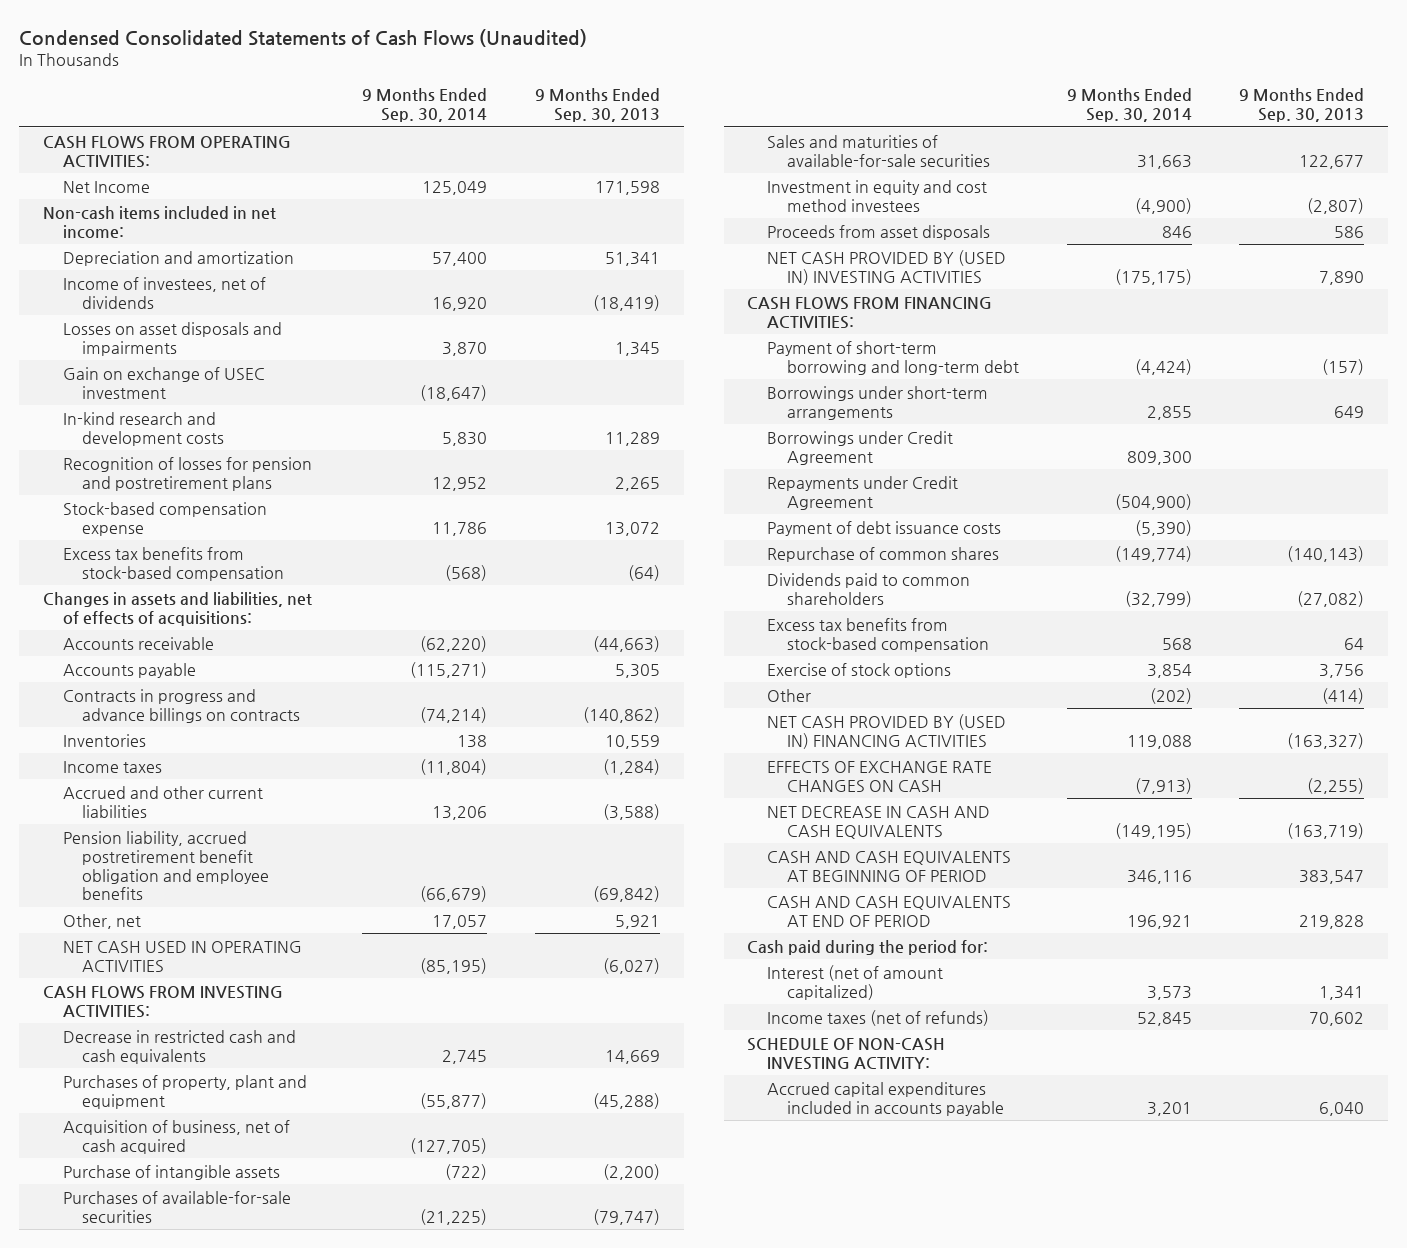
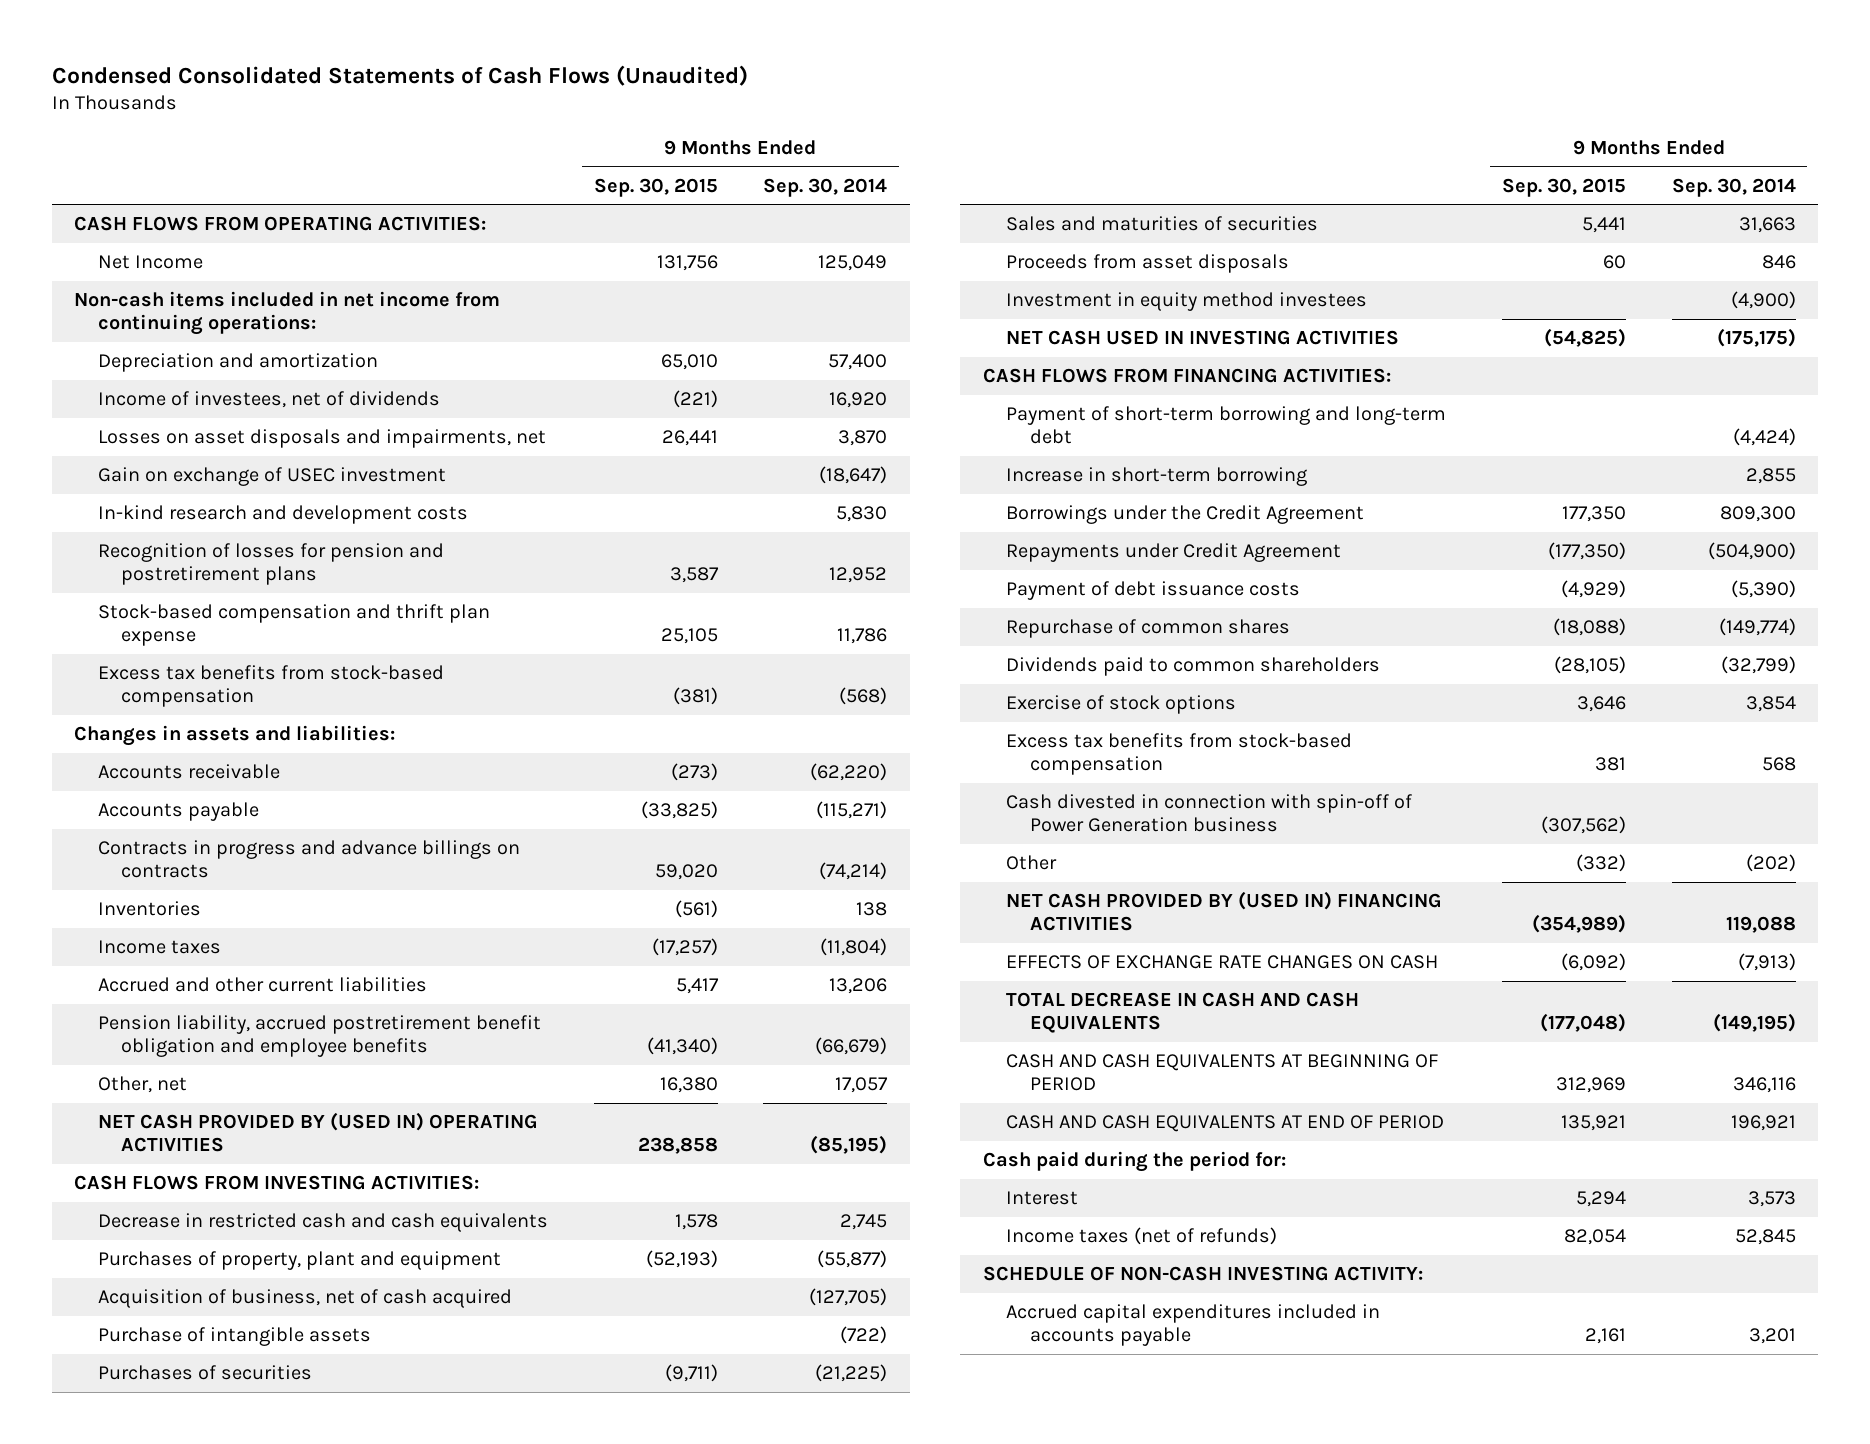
[534,88,660,122] 9 Months Ended Sep. 30, 2013 -> none
none -> [593,177,718,197] Sep. 30, 2015
[42,205,276,239] Non-cash items included in net income: -> [74,291,501,336] Non-cash items included in net income from continuing operations:
[62,321,282,356] Losses on asset disposals and impairments -> [97,429,546,449] Losses on asset disposals and impairments, net
[62,501,267,536] Stock-based compensation expense -> [97,604,490,647] Stock-based compensation and thrift plan expense
[42,591,312,626] Changes in assets and liabilities, net of effects of acquisitions: -> [74,725,396,747] Changes in assets and liabilities:
[62,940,302,972] NET CASH USED IN OPERATING ACTIVITIES -> [97,1112,538,1153] NET CASH PROVIDED BY (USED IN) OPERATING ACTIVITIES
[767,179,988,212] Investment in equity and cost method investees -> none
[62,1190,291,1223] Purchases of available-for-sale securities -> [97,1365,312,1381] Purchases of securities
[767,134,991,167] Sales and maturities of available-for-sale securities -> [1006,216,1319,232] Sales and maturities of securities
none -> [1006,292,1368,312] Investment in equity method investees
[767,249,1007,285] NET CASH PROVIDED BY (USED IN) INVESTING ACTIVITIES -> [1006,330,1400,346] NET CASH USED IN INVESTING ACTIVITIES
[767,385,989,420] Borrowings under short-term arrangements -> [1006,467,1308,487] Increase in short-term borrowing
[767,430,954,465] Borrowings under Credit Agreement -> [1006,505,1365,525] Borrowings under the Credit Agreement
[767,617,990,652] Excess tax benefits from stock-based compensation -> [1006,733,1353,776] Excess tax benefits from stock-based compensation
none -> [1006,794,1413,833] Cash divested in connection with spin-off of Power Generation business
[767,805,991,839] NET DECREASE IN CASH AND CASH EQUIVALENTS -> [1006,992,1360,1034] TOTAL DECREASE IN CASH AND CASH EQUIVALENTS
[767,964,944,1000] Interest (net of amount capitalized) -> [1006,1191,1079,1206] Interest

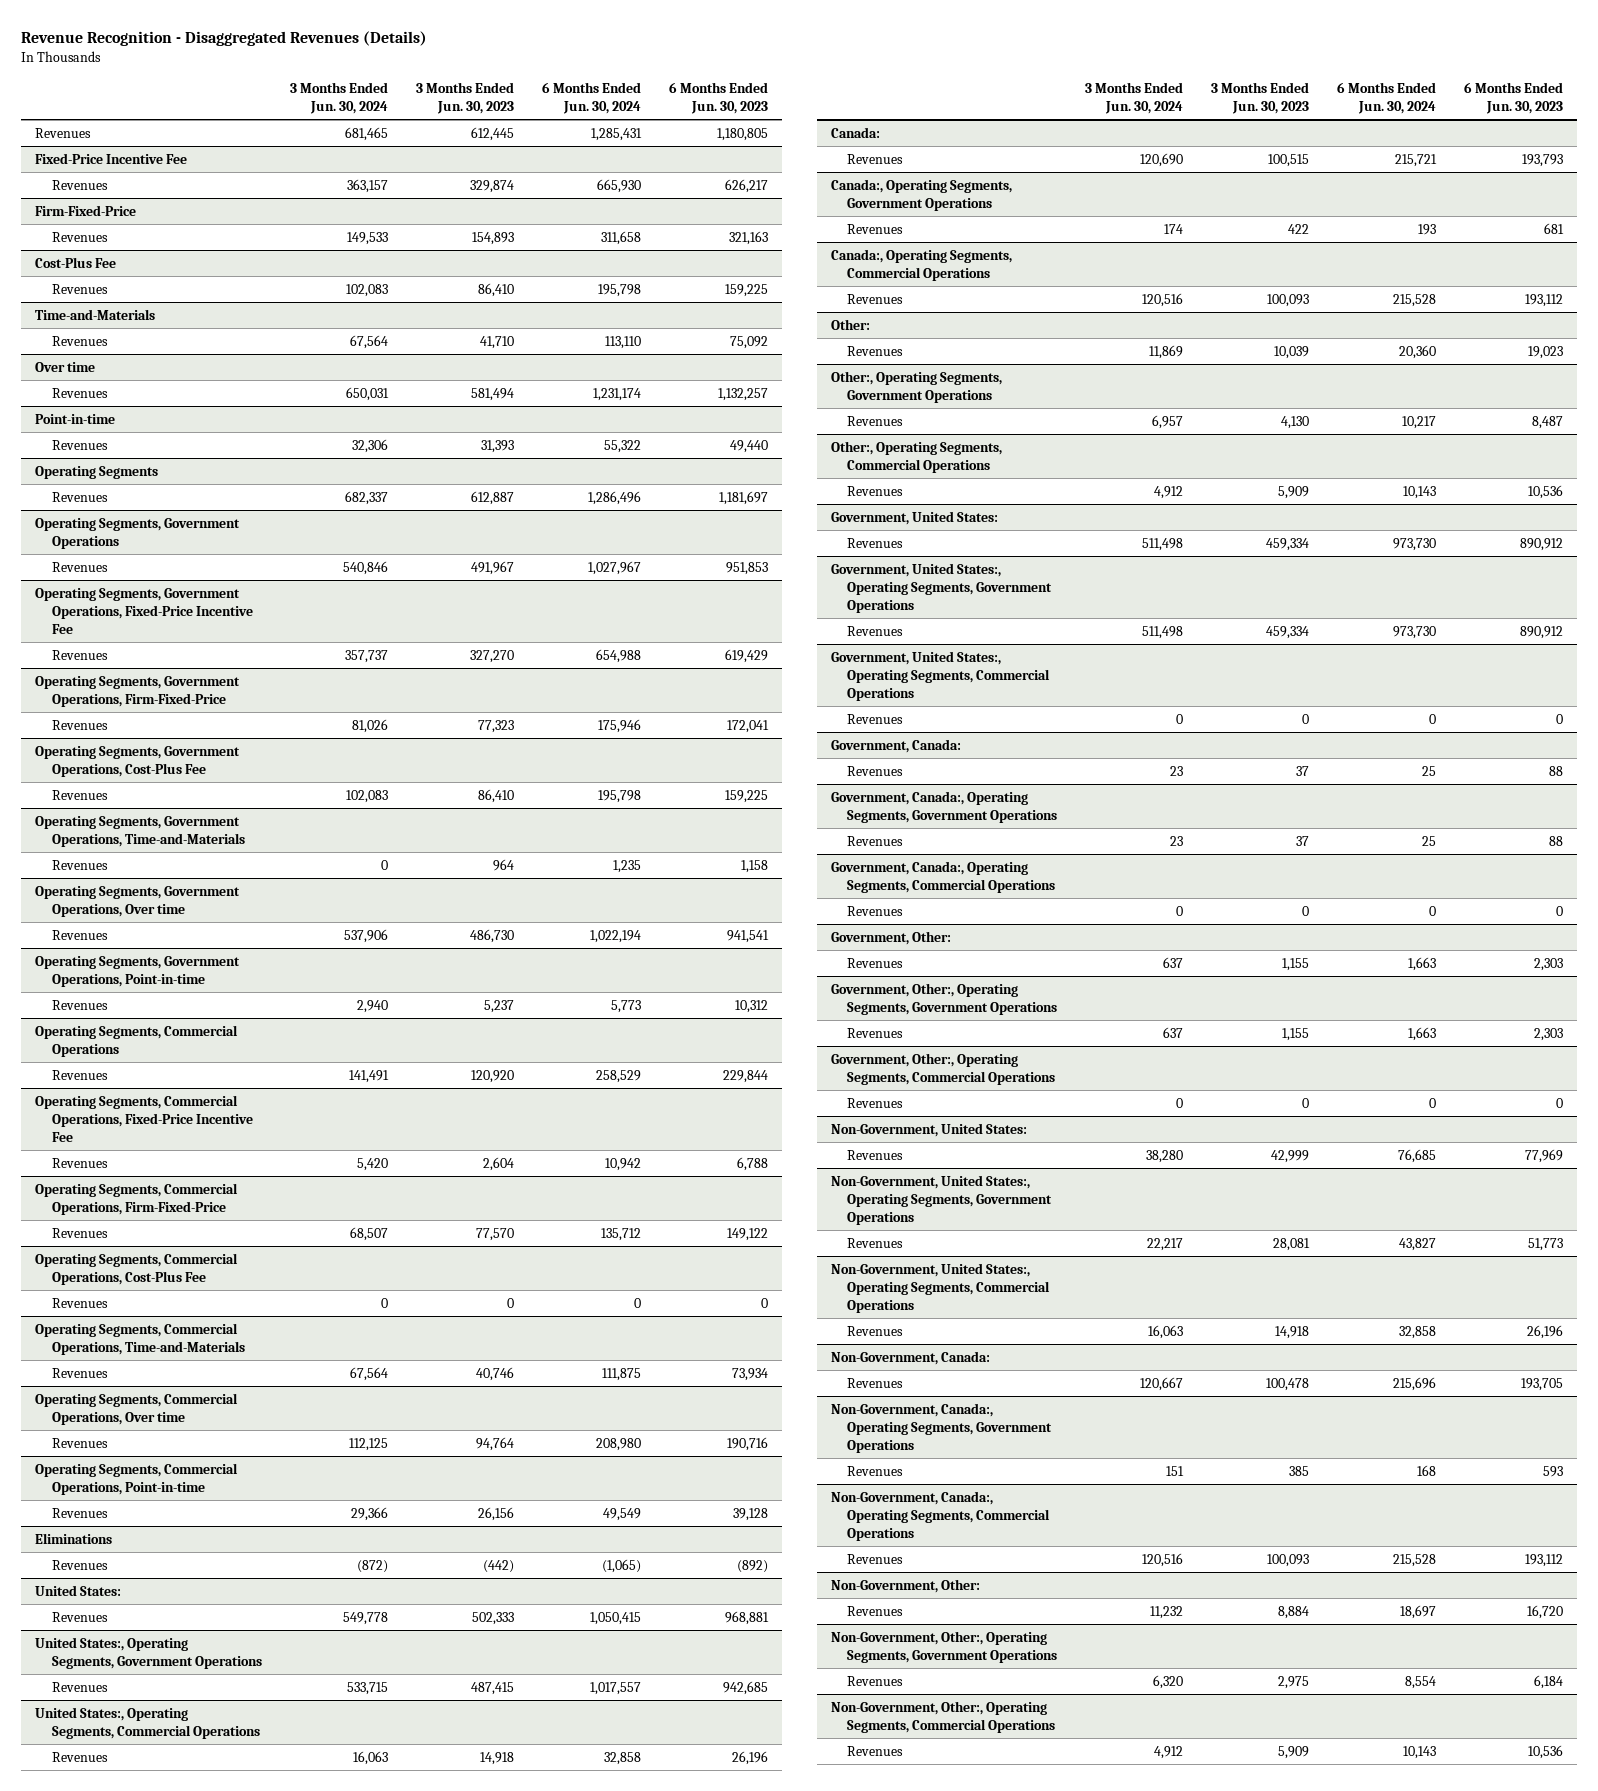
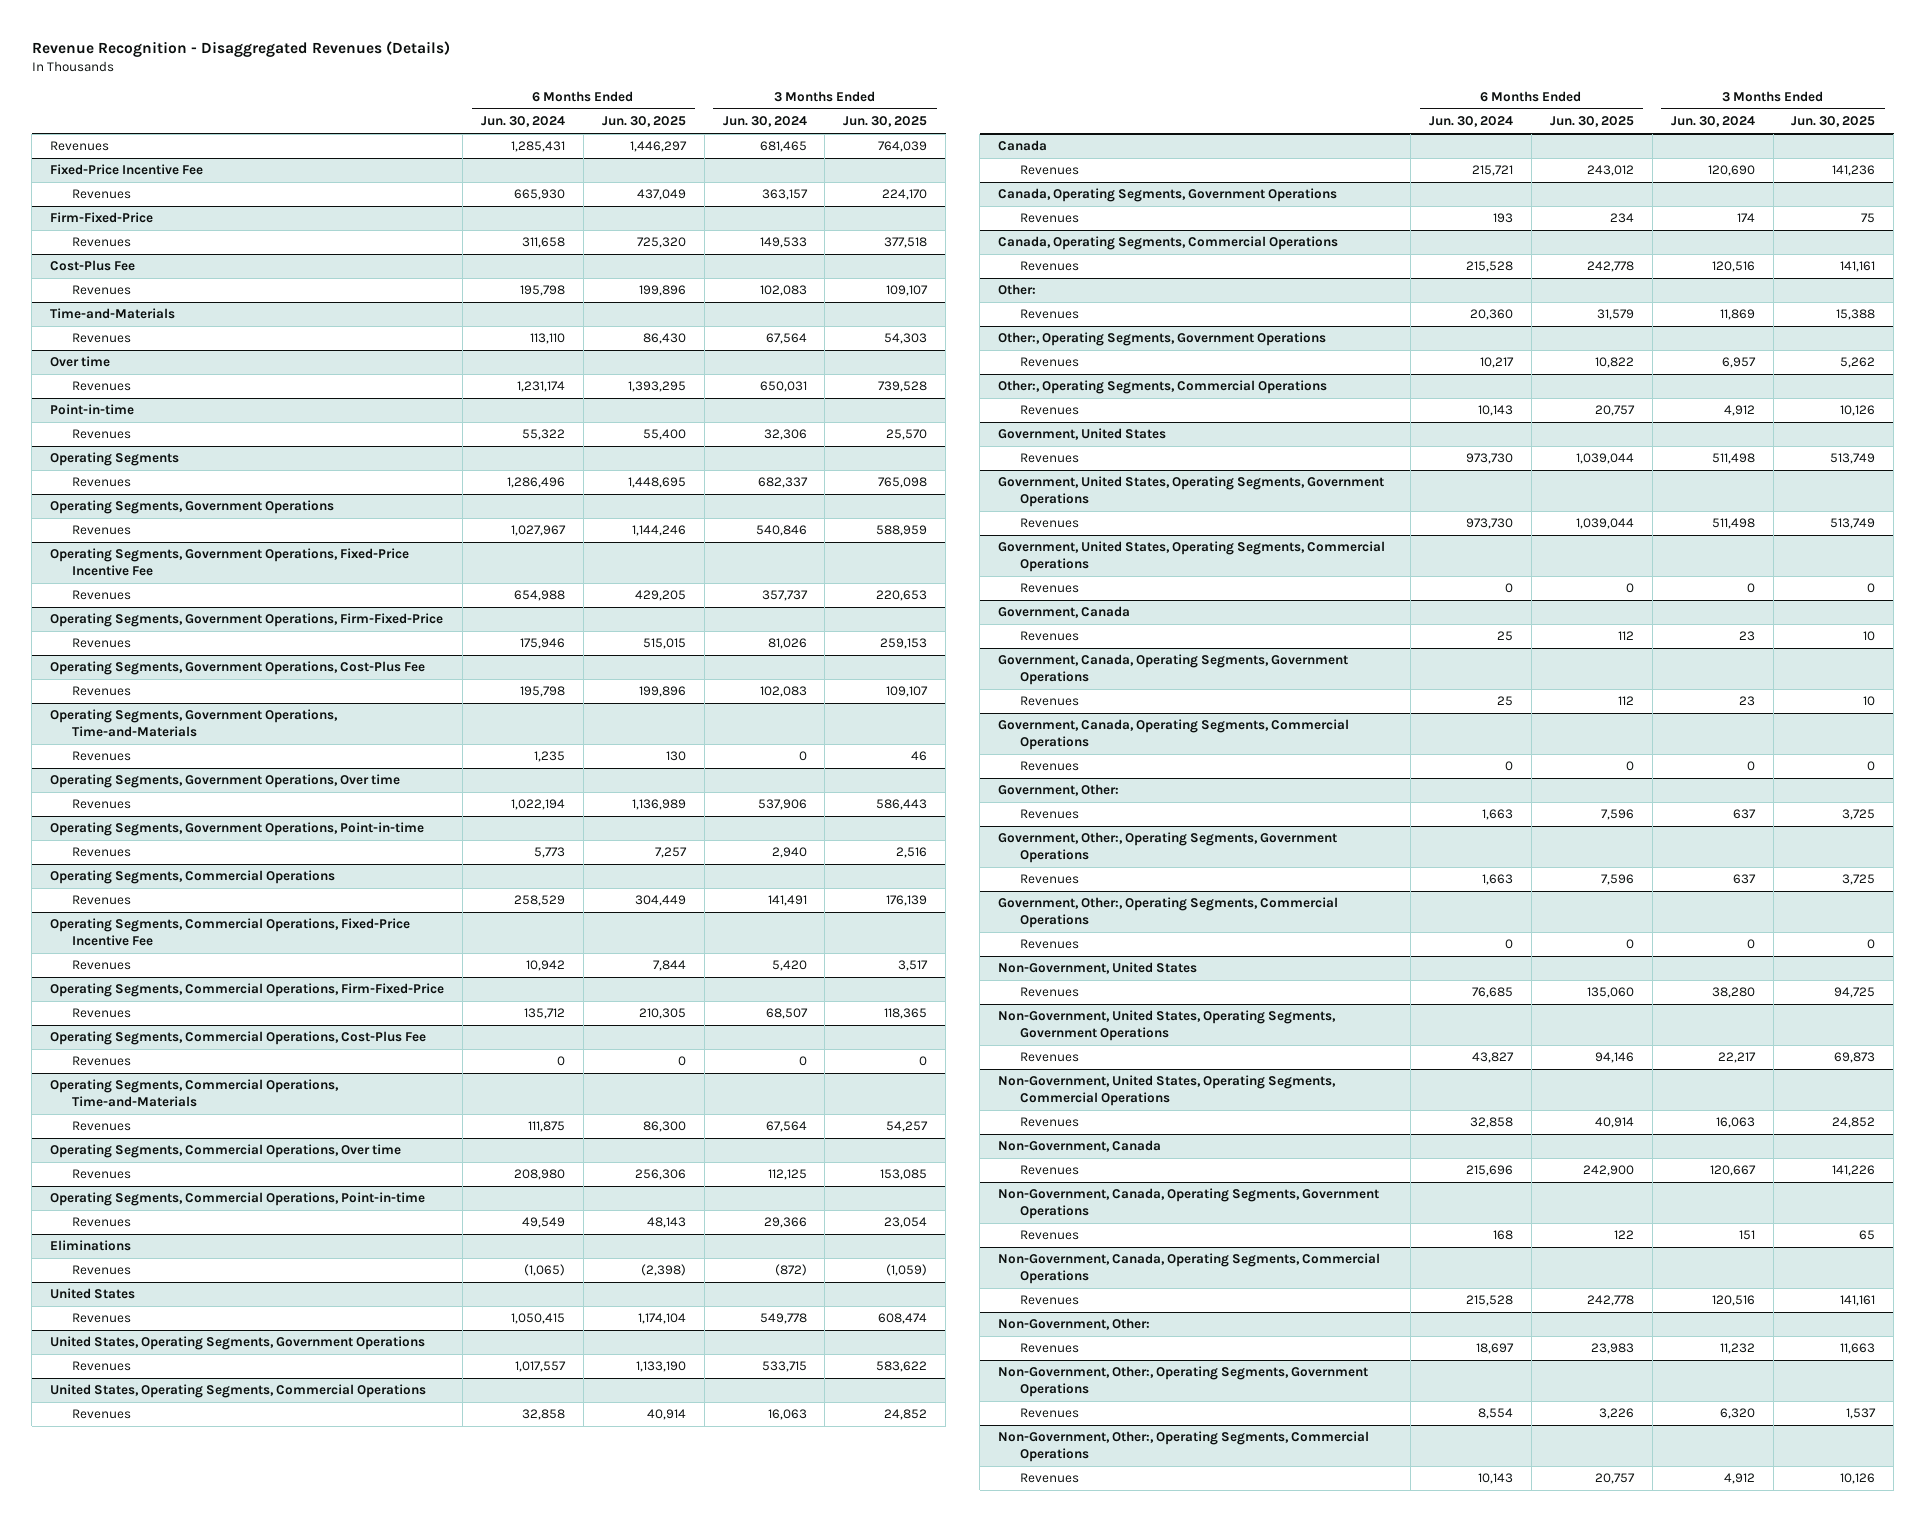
[415,82,514,115] 3 Months Ended Jun. 30, 2023 -> none
[668,82,768,115] 6 Months Ended Jun. 30, 2023 -> none
none -> [601,116,686,128] Jun. 30, 2025
none -> [843,116,928,128] Jun. 30, 2025
[35,1584,122,1596] United States: -> [50,1288,136,1300] United States
[35,1636,262,1669] United States:, Operating Segments, Government Operations -> [50,1336,426,1351] United States, Operating Segments, Government Operations
[35,1706,260,1739] United States:, Operating Segments, Commercial Operations -> [50,1384,427,1399] United States, Operating Segments, Commercial Operations
[830,126,880,138] Canada: -> [998,140,1048,152] Canada
[830,178,1012,211] Canada:, Operating Segments, Government Operations -> [998,188,1338,203] Canada, Operating Segments, Government Operations
[830,248,1012,281] Canada:, Operating Segments, Commercial Operations -> [998,236,1339,251] Canada, Operating Segments, Commercial Operations
[830,510,998,525] Government, United States: -> [998,428,1167,441] Government, United States
[830,562,1053,613] Government, United States:, Operating Segments, Government Operations -> [998,476,1385,507] Government, United States, Operating Segments, Government Operations
[830,650,1051,701] Government, United States:, Operating Segments, Commercial Operations -> [998,541,1386,572] Government, United States, Operating Segments, Commercial Operations
[830,738,961,753] Government, Canada: -> [998,606,1131,619] Government, Canada
[830,790,1058,823] Government, Canada:, Operating Segments, Government Operations -> [998,654,1349,685] Government, Canada, Operating Segments, Government Operations
[830,860,1056,893] Government, Canada:, Operating Segments, Commercial Operations -> [998,719,1350,750] Government, Canada, Operating Segments, Commercial Operations
[830,1122,1027,1137] Non-Government, United States: -> [998,962,1198,975] Non-Government, United States
[830,1174,1053,1225] Non-Government, United States:, Operating Segments, Government Operations -> [998,1010,1337,1041] Non-Government, United States, Operating Segments, Government Operations
[830,1262,1051,1313] Non-Government, United States:, Operating Segments, Commercial Operations -> [998,1075,1337,1106] Non-Government, United States, Operating Segments, Commercial Operations
[830,1350,990,1365] Non-Government, Canada: -> [998,1140,1162,1153] Non-Government, Canada
[830,1402,1053,1453] Non-Government, Canada:, Operating Segments, Government Operations -> [998,1188,1380,1219] Non-Government, Canada, Operating Segments, Government Operations
[830,1490,1051,1541] Non-Government, Canada:, Operating Segments, Commercial Operations -> [998,1253,1381,1284] Non-Government, Canada, Operating Segments, Commercial Operations

